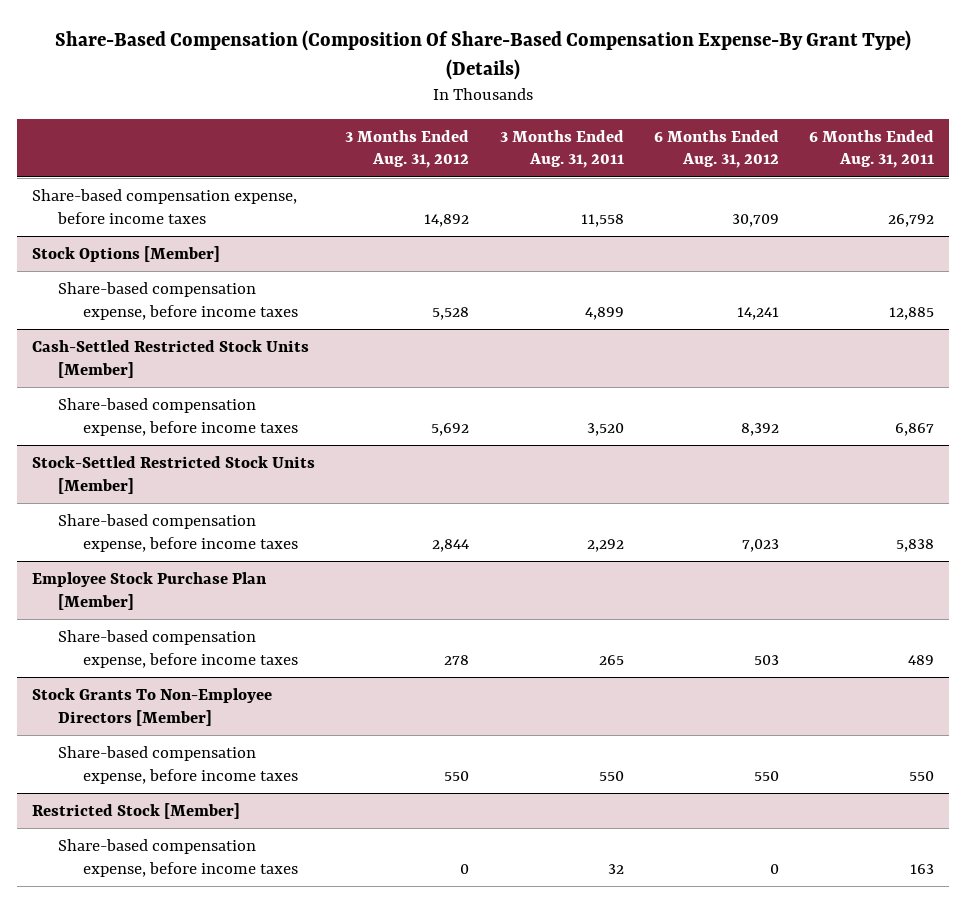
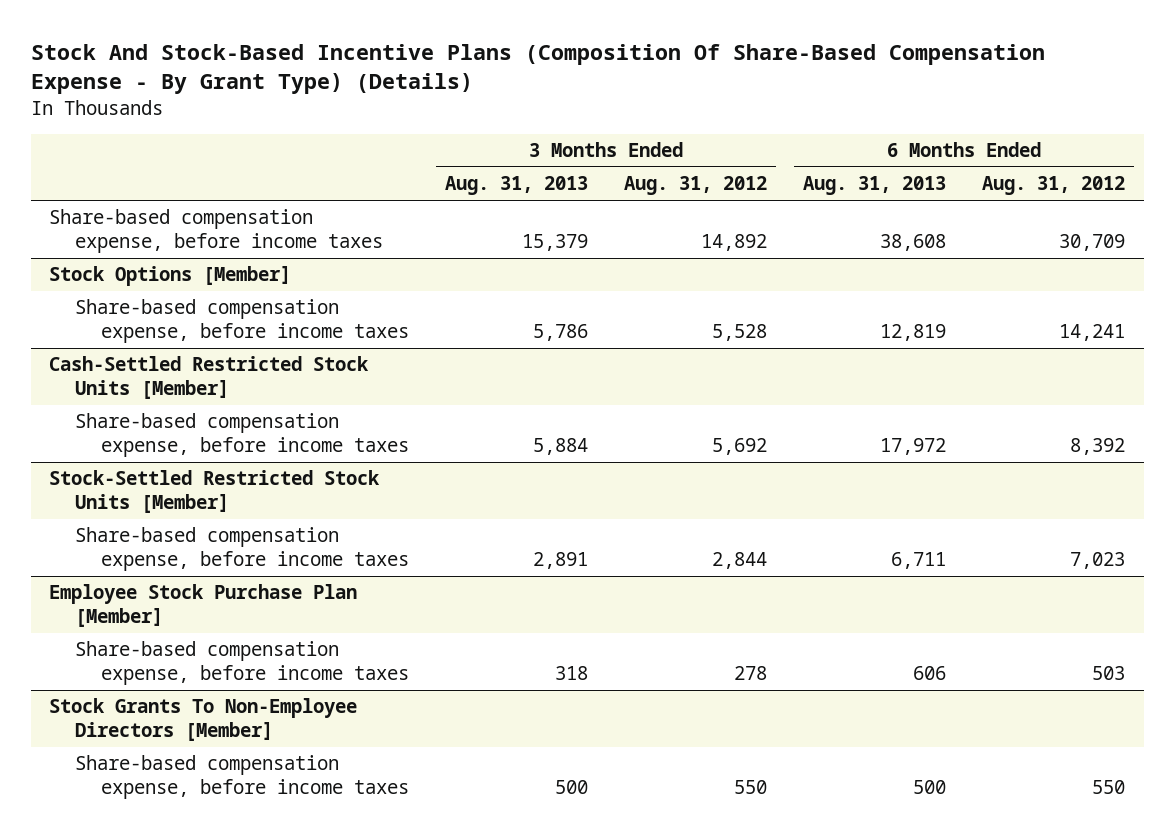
[55,29,912,80] Share-Based Compensation (Composition Of Share-Based Compensation Expense-By Grant Type) (Details) -> [31,44,1046,95] Stock And Stock-Based Incentive Plans (Composition Of Share-Based Compensation Expense - By Grant Type) (Details)
[499,129,624,169] 3 Months Ended Aug. 31, 2011 -> none
[809,129,935,169] 6 Months Ended Aug. 31, 2011 -> none
none -> [445,176,589,196] Aug. 31, 2013
none -> [803,176,947,196] Aug. 31, 2013
[32,803,241,820] Restricted Stock [Member] -> none
[57,839,299,877] Share-based compensation expense, before income taxes -> none

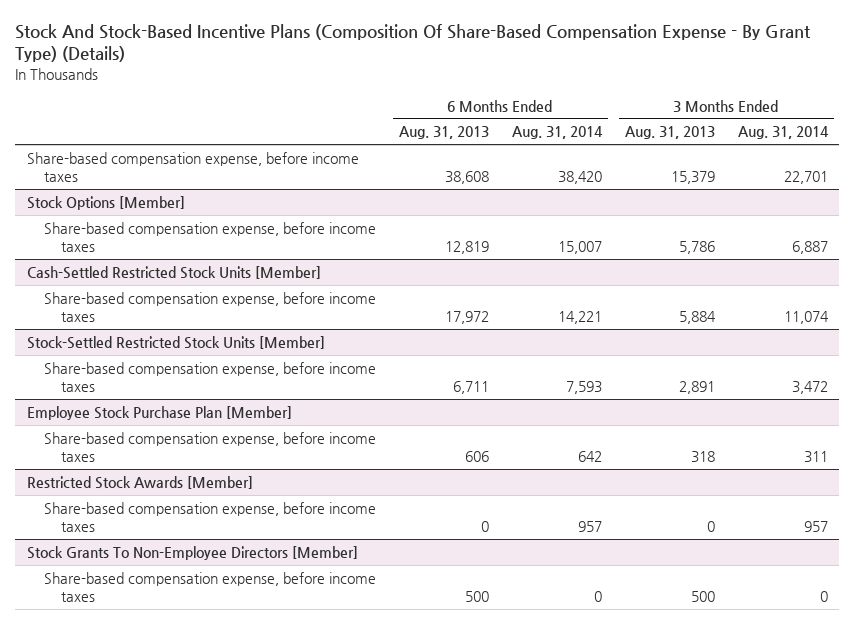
[624,176,768,196] Aug. 31, 2012 -> none
[982,176,1126,196] Aug. 31, 2012 -> none
none -> [511,126,603,140] Aug. 31, 2014
none -> [737,126,829,140] Aug. 31, 2014
none -> [26,475,253,489] Restricted Stock Awards [Member]
none -> [43,501,376,532] Share-based compensation expense, before income taxes

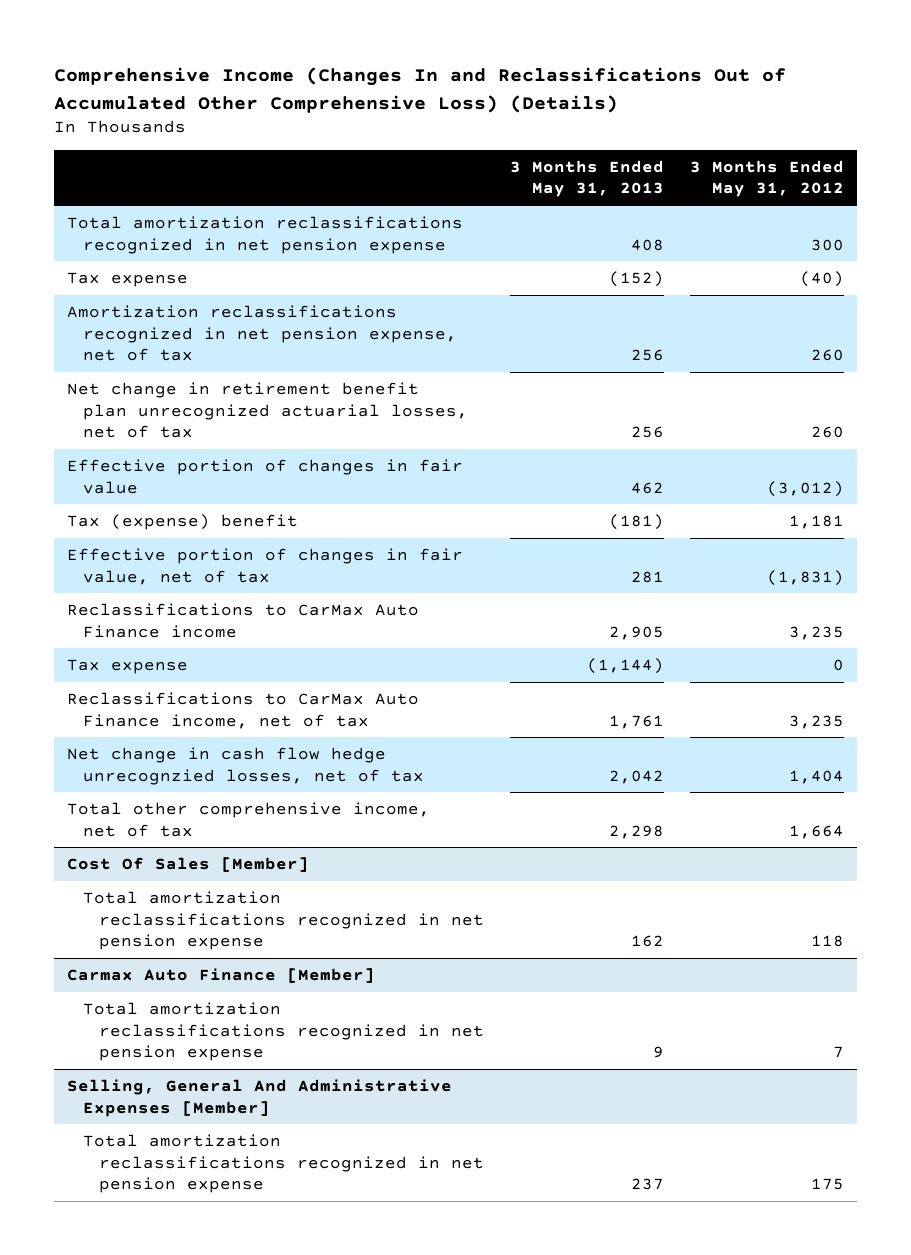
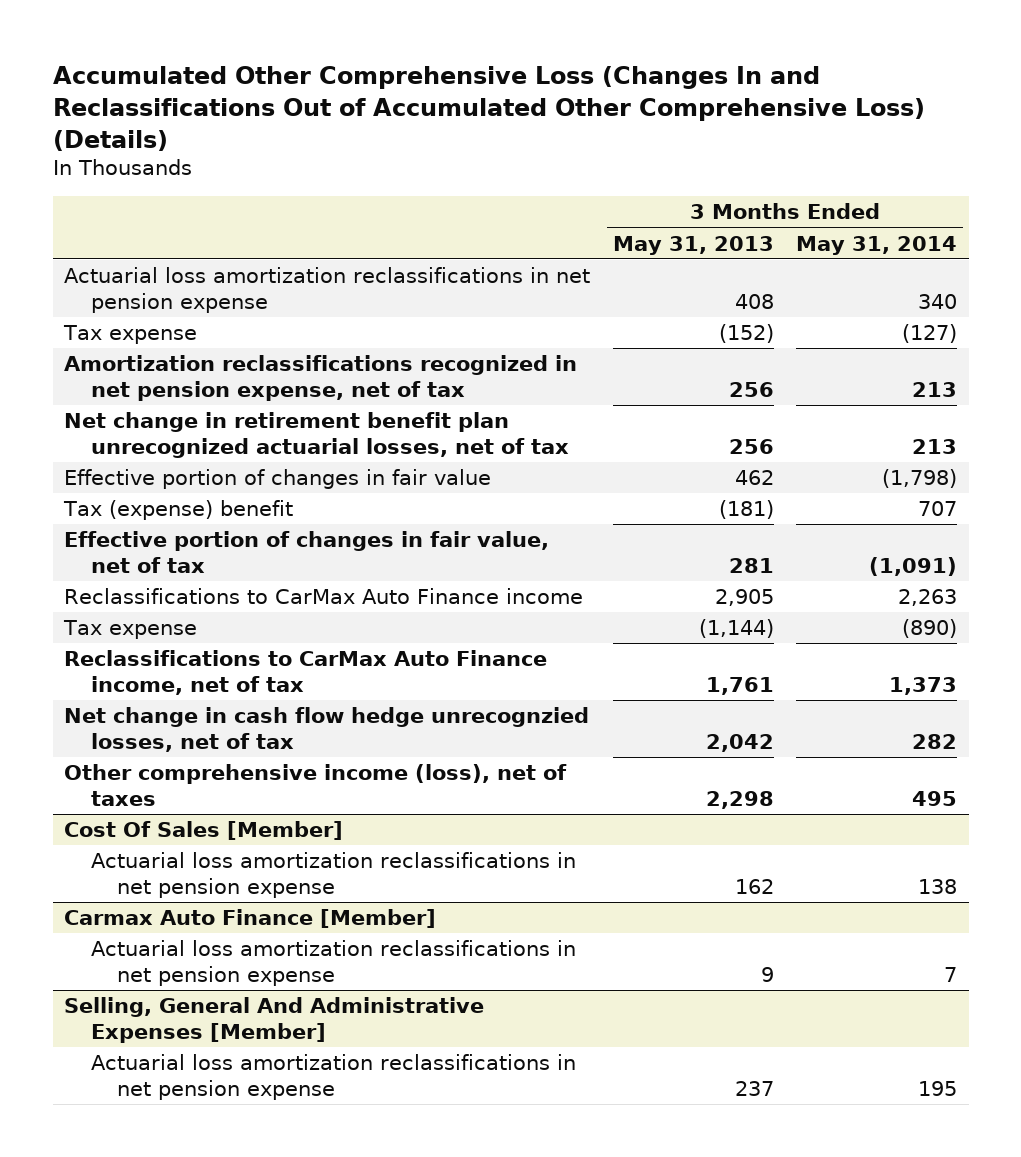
[53,67,786,113] Comprehensive Income (Changes In and Reclassifications Out of Accumulated Other Comprehensive Loss) (Details) -> [52,66,925,151] Accumulated Other Comprehensive Loss (Changes In and Reclassifications Out of Accumulated Other Comprehensive Loss) (Details)
[690,160,845,198] 3 Months Ended May 31, 2012 -> none
none -> [796,235,958,255] May 31, 2014
[67,216,464,254] Total amortization reclassifications recognized in net pension expense -> [63,267,590,313] Actuarial loss amortization reclassifications in net pension expense
[67,802,431,837] Total other comprehensive income, net of tax -> [63,764,567,806] Other comprehensive income (loss), net of taxes
[83,891,484,950] Total amortization reclassifications recognized in net pension expense -> [90,852,576,898] Actuarial loss amortization reclassifications in net pension expense
[83,1002,484,1061] Total amortization reclassifications recognized in net pension expense -> [90,940,576,986] Actuarial loss amortization reclassifications in net pension expense
[83,1134,484,1193] Total amortization reclassifications recognized in net pension expense -> [90,1054,576,1100] Actuarial loss amortization reclassifications in net pension expense

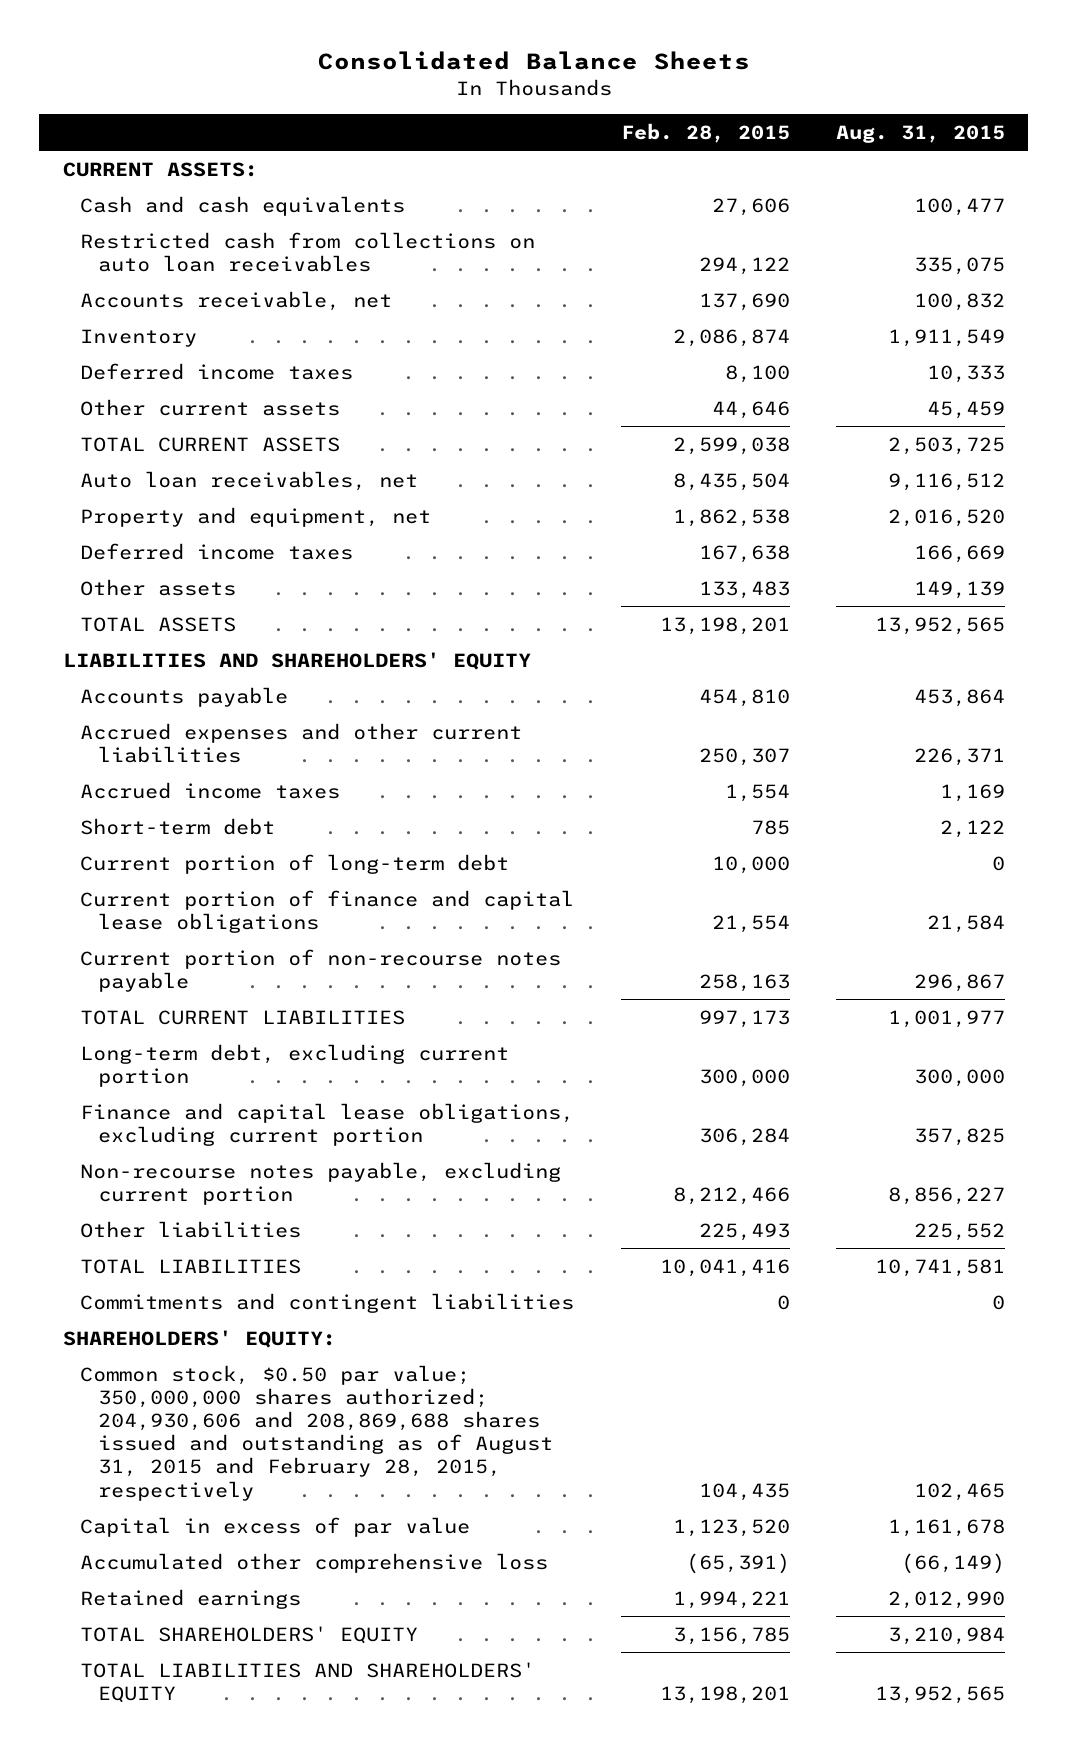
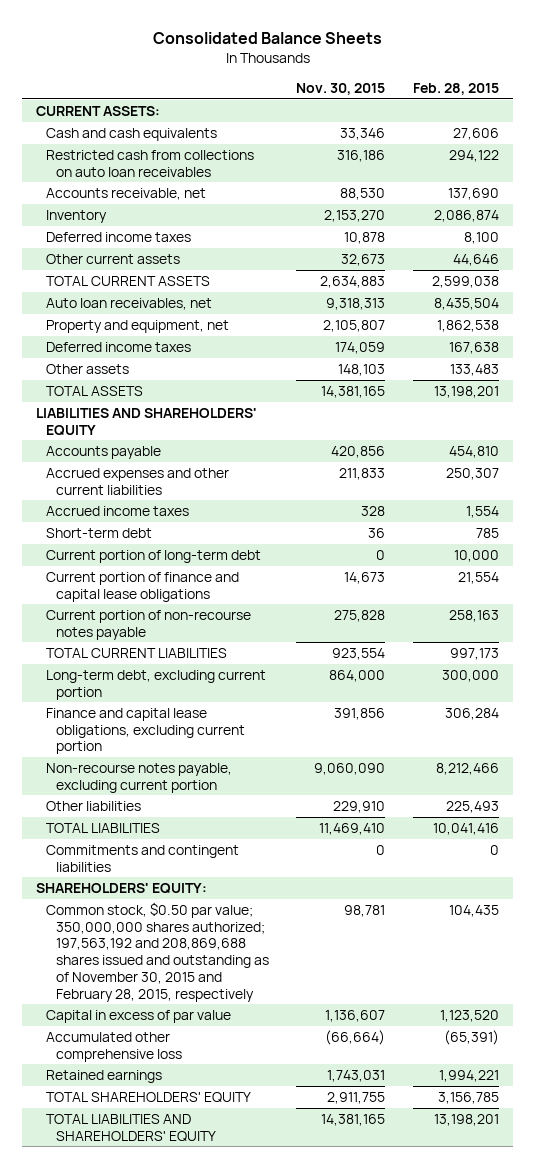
[836,124,1006,143] Aug. 31, 2015 -> none
none -> [296,82,386,95] Nov. 30, 2015
[80,1364,553,1501] Common stock, $0.50 par value; 350,000,000 shares authorized; 204,930,606 and 208,869,688 shares issued and outstanding as of August 31, 2015 and February 28, 2015, respectively -> [45,901,269,1002] Common stock, $0.50 par value; 350,000,000 shares authorized; 197,563,192 and 208,869,688 shares issued and outstanding as of November 30, 2015 and February 28, 2015, respectively

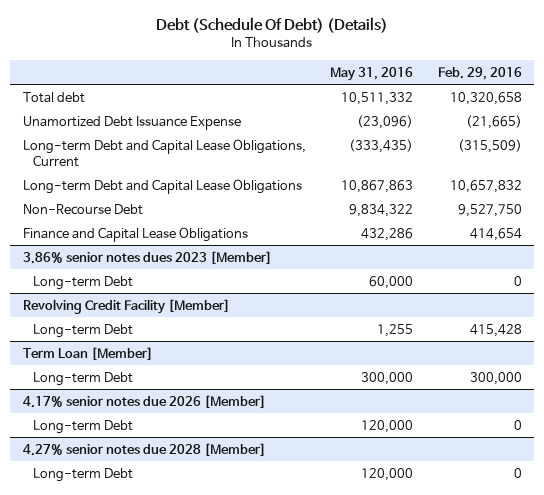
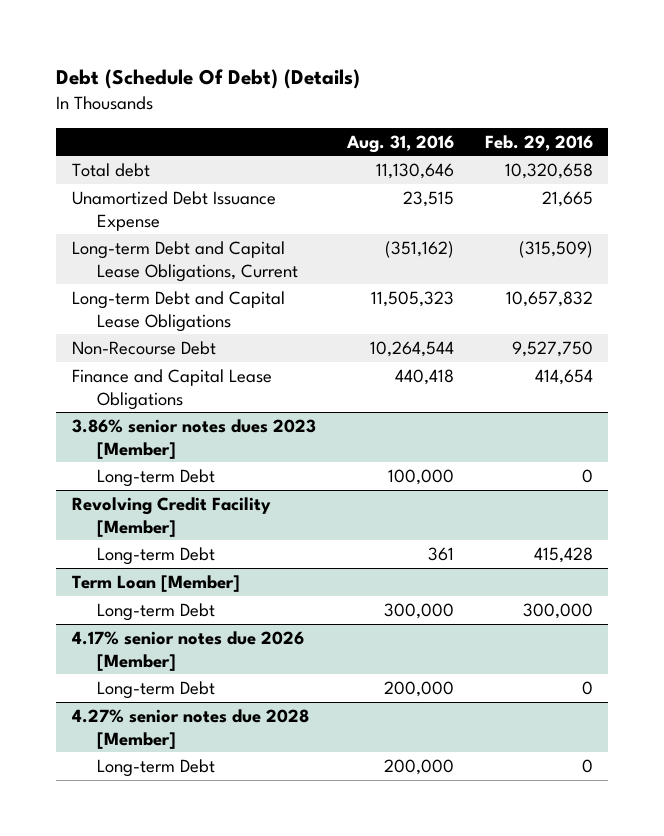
[330,66,414,81] May 31, 2016 -> none
none -> [345,134,454,153] Aug. 31, 2016
[465,114,522,129] (21,665) -> [541,190,593,207] 21,665

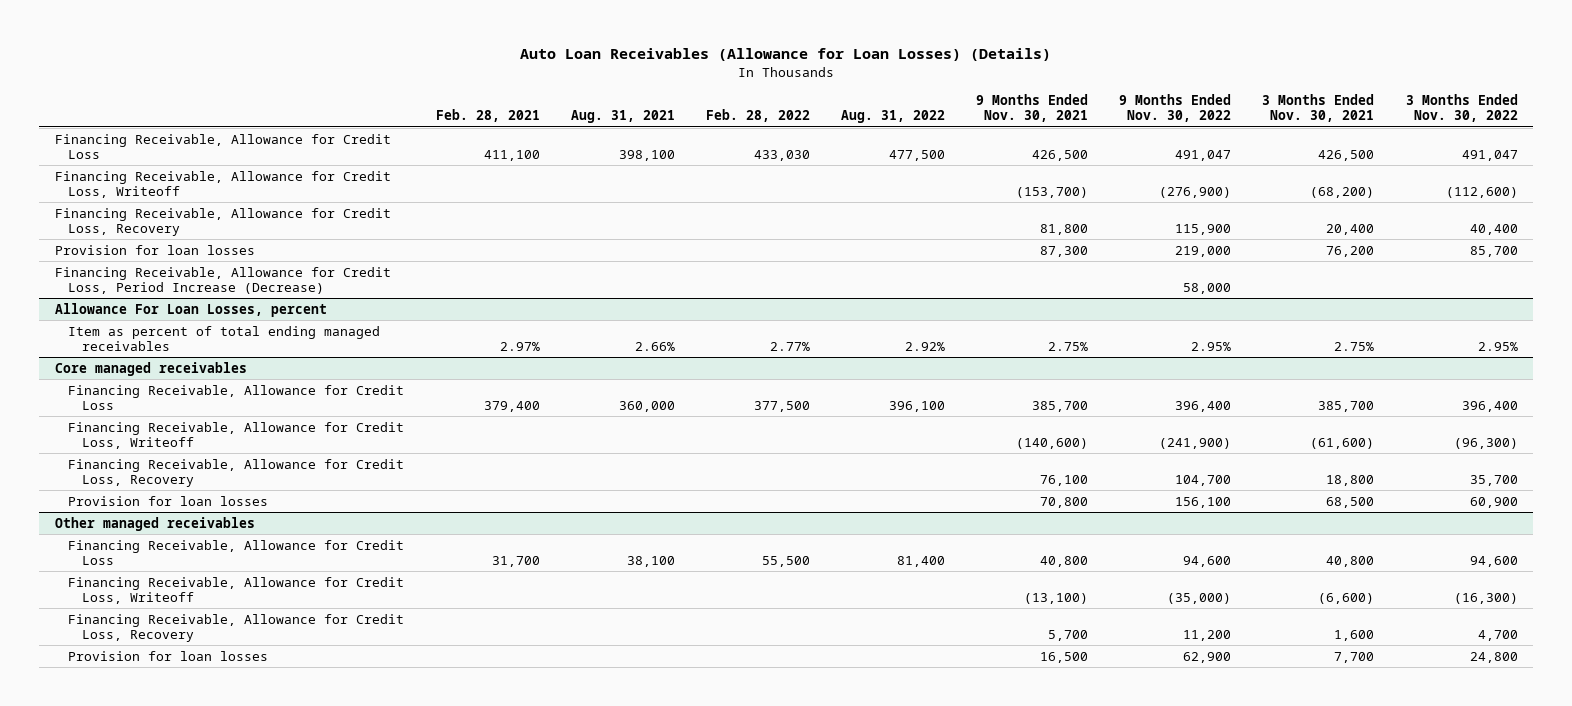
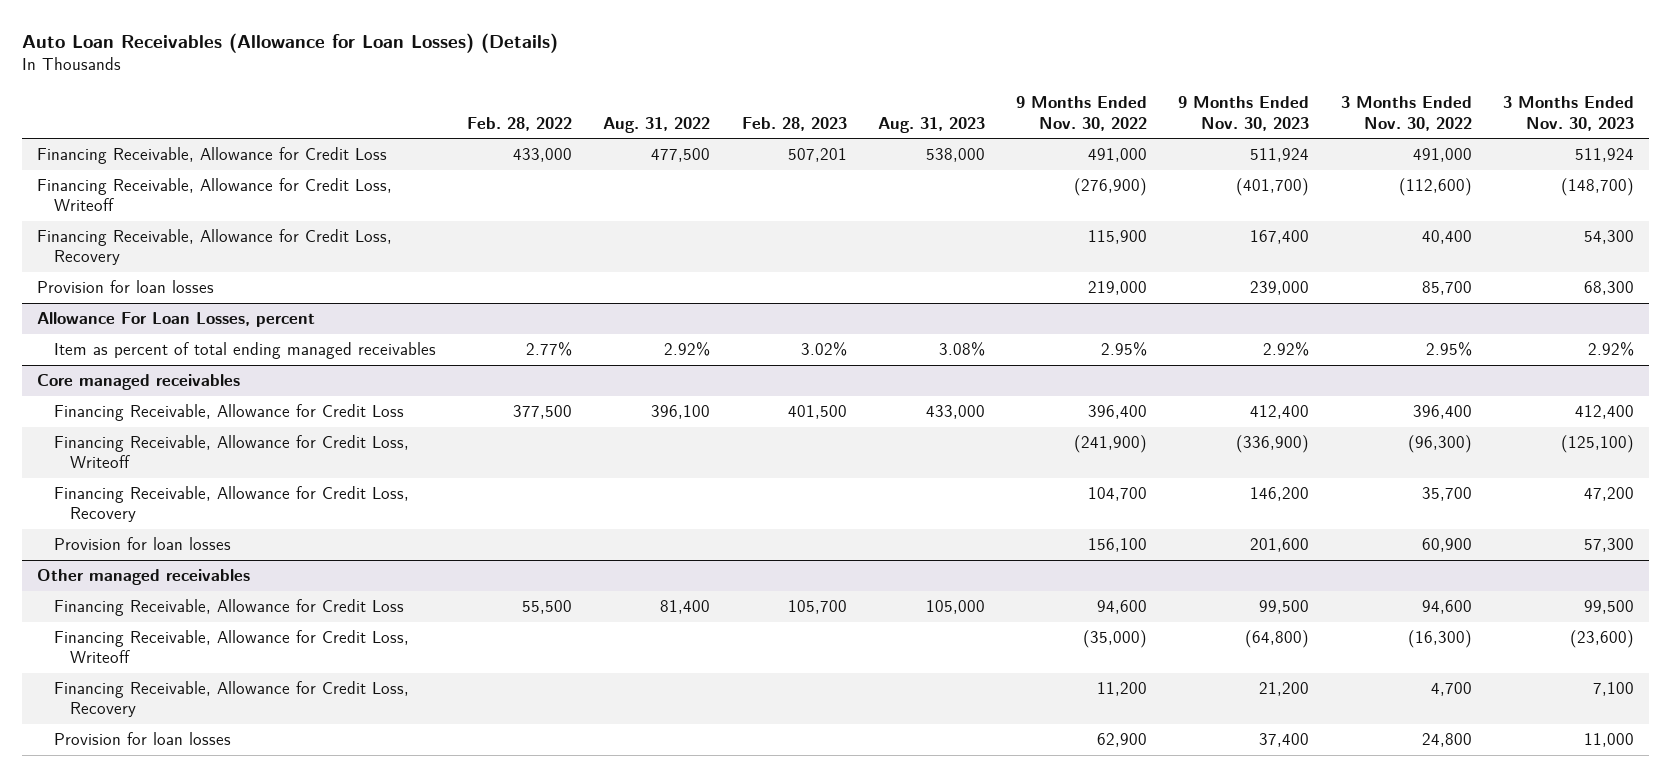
[435,109,540,123] Feb. 28, 2021 -> none
[570,110,675,124] Aug. 31, 2021 -> none
[976,94,1089,123] 9 Months Ended Nov. 30, 2021 -> none
[1262,94,1375,123] 3 Months Ended Nov. 30, 2021 -> none
none -> [741,116,847,131] Feb. 28, 2023
none -> [877,116,985,133] Aug. 31, 2023
none -> [1178,96,1310,131] 9 Months Ended Nov. 30, 2023
none -> [1502,96,1634,131] 3 Months Ended Nov. 30, 2023
[753,149,810,161] 433,030 -> [513,148,573,163] 433,000
[1175,149,1232,161] 491,047 -> [1088,148,1148,163] 491,000
[1461,149,1518,161] 491,047 -> [1412,148,1472,163] 491,000
[54,266,391,294] Financing Receivable, Allowance for Credit Loss, Period Increase (Decrease) -> none

